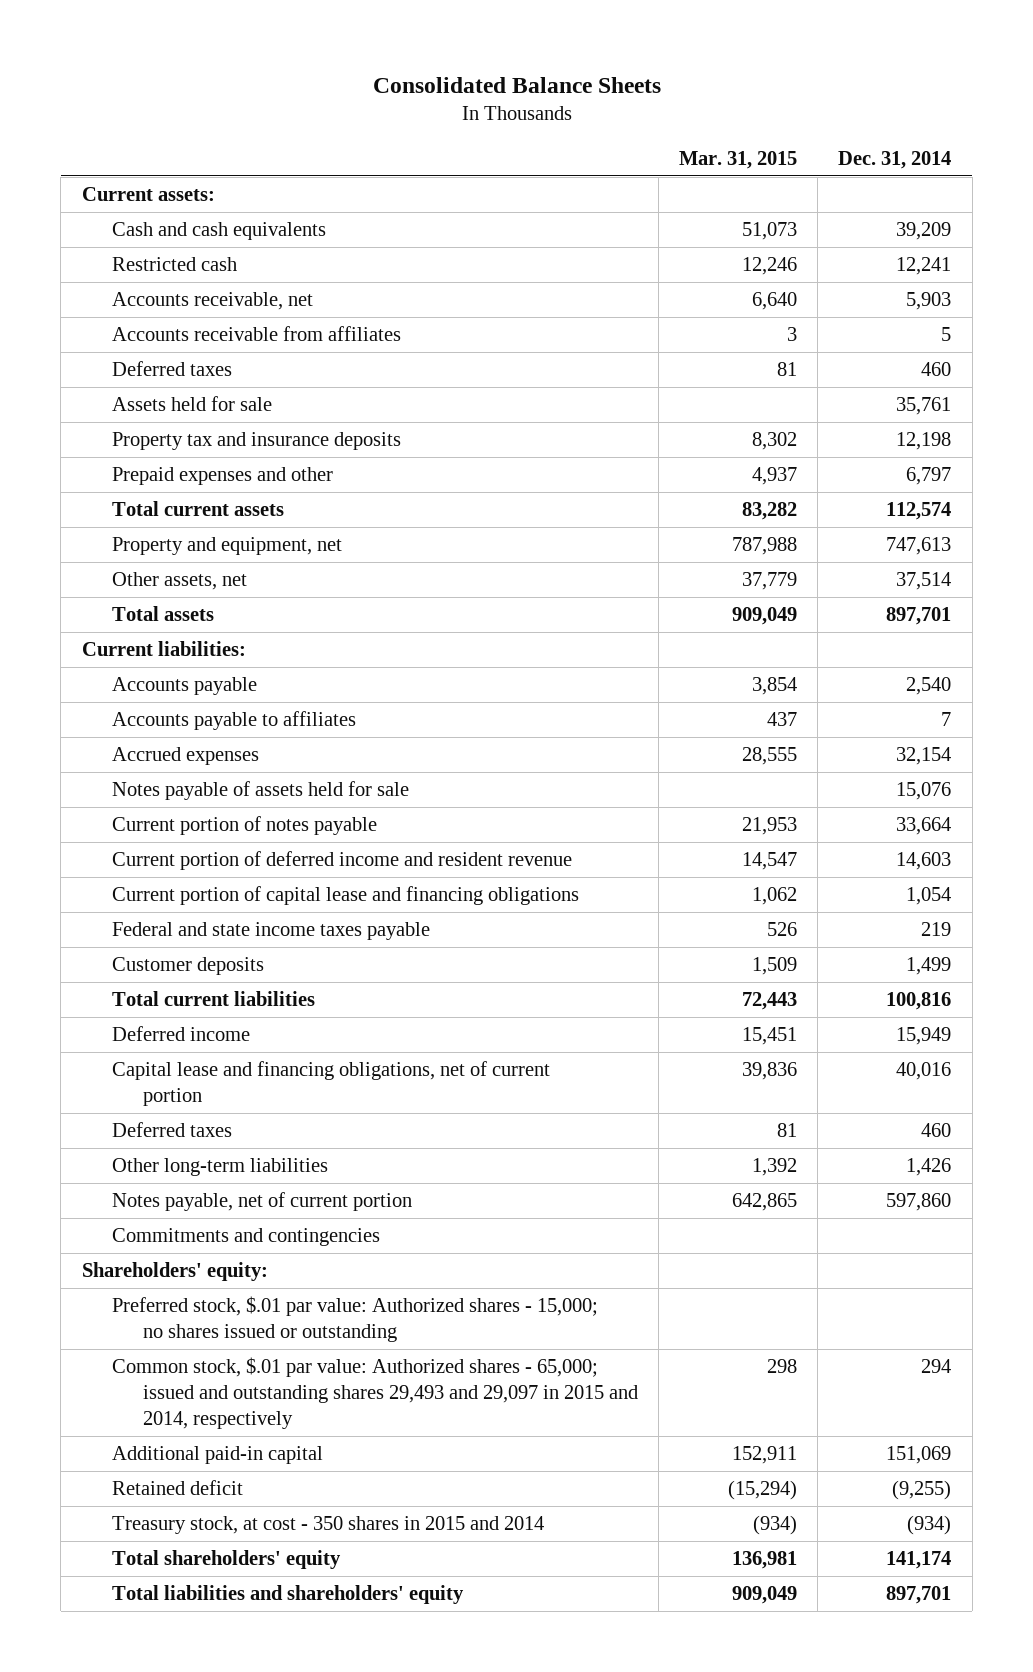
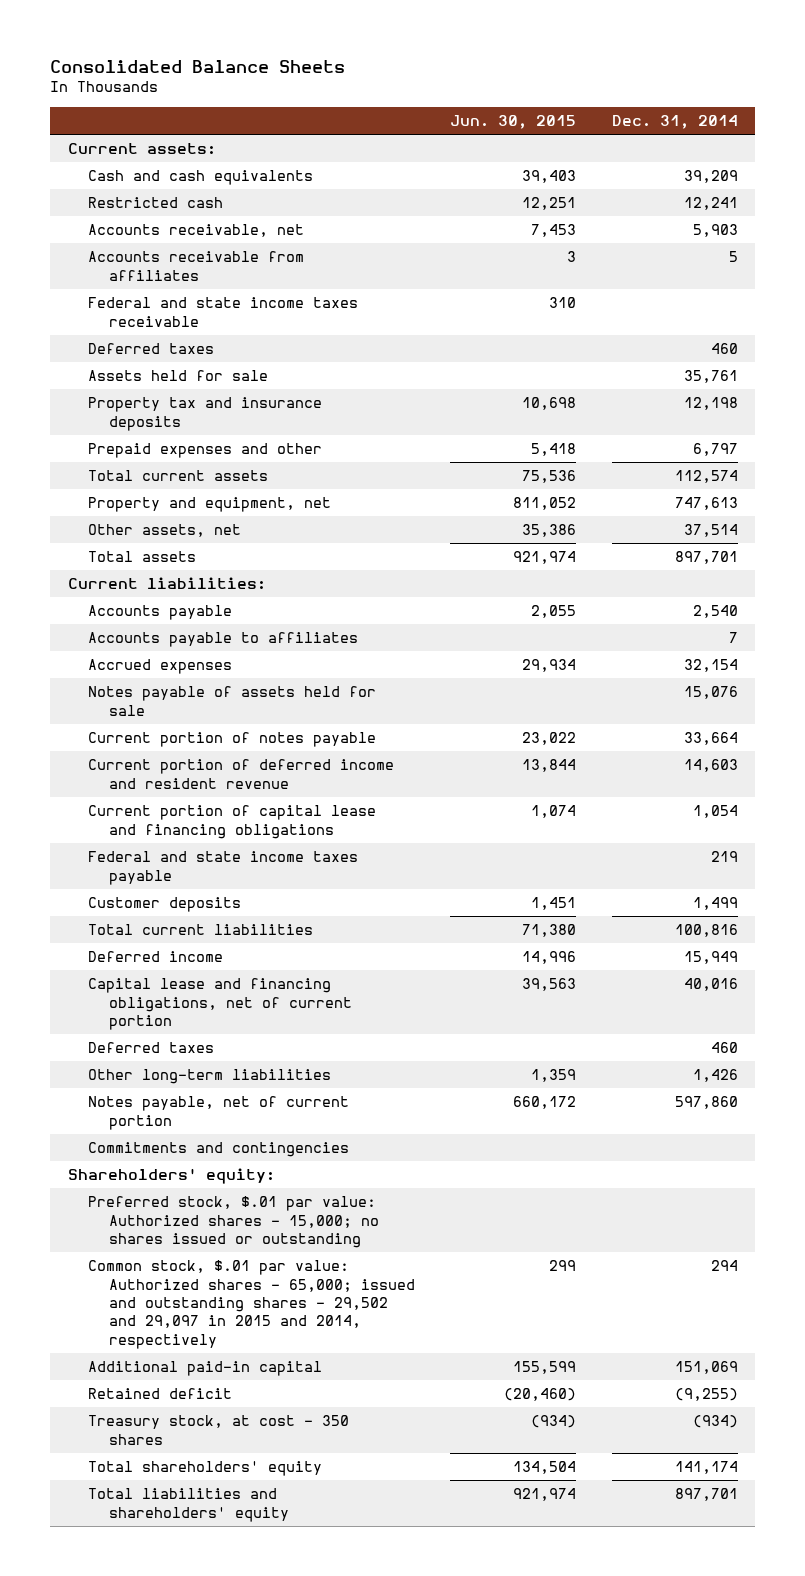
[679,150,798,169] Mar. 31, 2015 -> none
none -> [450,115,577,130] Jun. 30, 2015
none -> [88,297,359,327] Federal and state income taxes receivable
[112,1357,638,1430] Common stock, $.01 par value: Authorized shares - 65,000; issued and outstanding shares 29,493 and 29,097 in 2015 and 2014, respectively -> [88,1260,416,1349] Common stock, $.01 par value: Authorized shares - 65,000; issued and outstanding shares - 29,502 and 29,097 in 2015 and 2014, respectively
[112,1516,545,1535] Treasury stock, at cost - 350 shares in 2015 and 2014 -> [88,1415,350,1445] Treasury stock, at cost - 350 shares

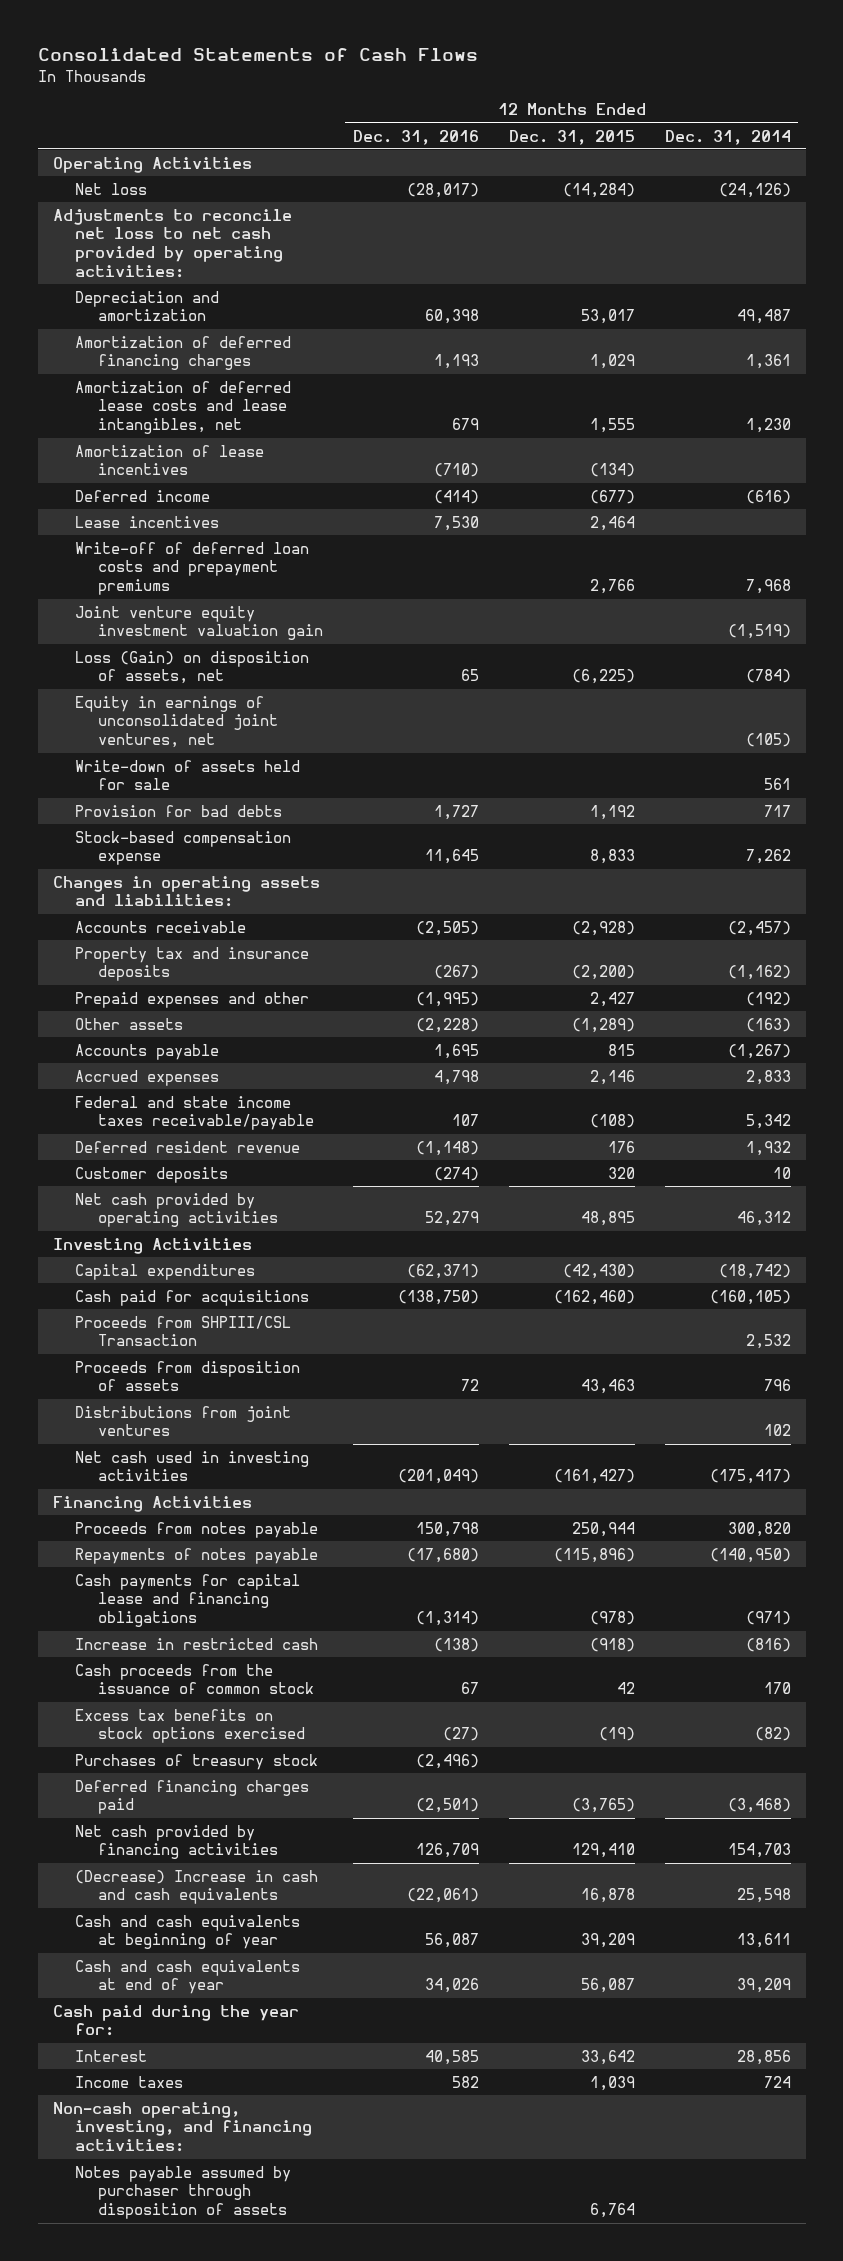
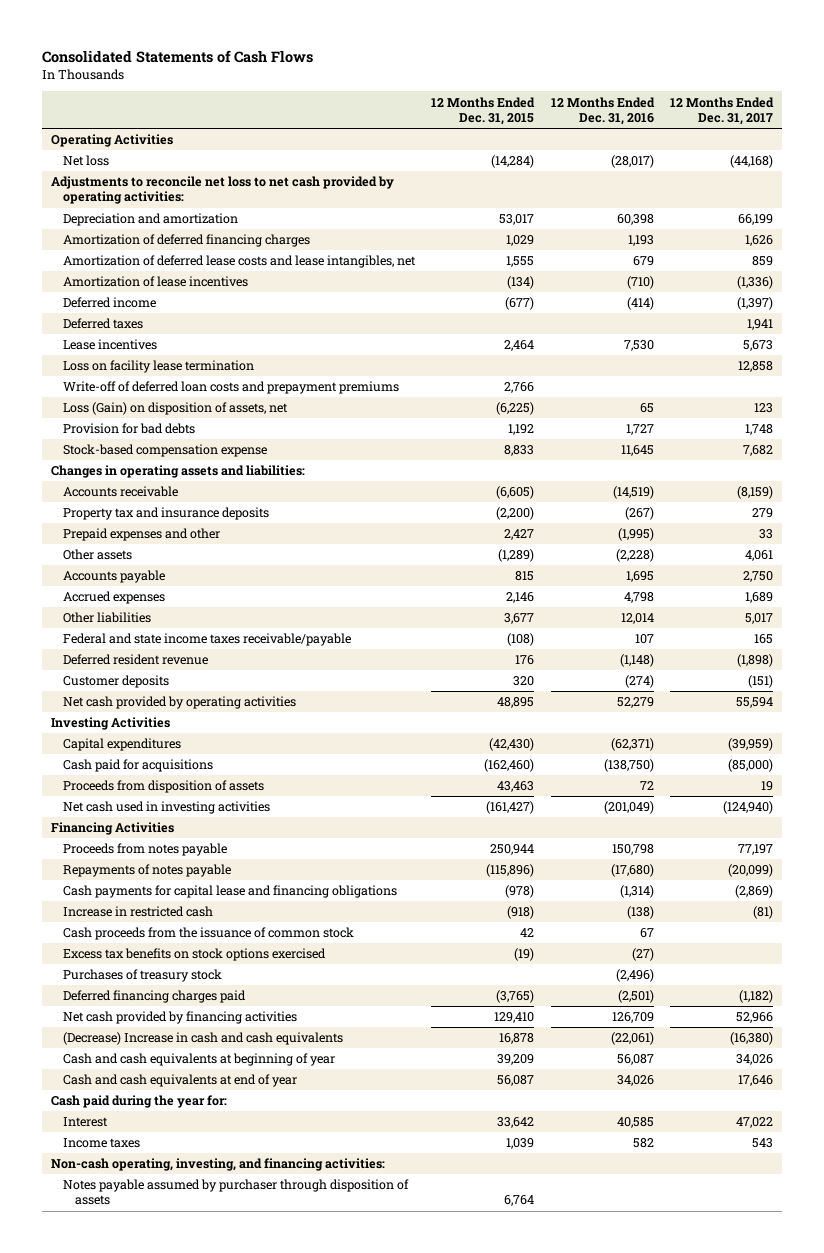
[664,129,791,145] Dec. 31, 2014 -> none
none -> [670,96,775,125] 12 Months Ended Dec. 31, 2017
none -> [63,318,144,330] Deferred taxes
none -> [63,360,255,374] Loss on facility lease termination
[75,605,323,641] Joint venture equity investment valuation gain -> none
[75,695,278,749] Equity in earnings of unconsolidated joint ventures, net -> none
[75,759,301,791] Write-down of assets held for sale -> none
[415,920,479,936] (2,505) -> [612,486,654,500] (14,519)
[571,920,635,936] (2,928) -> [496,486,535,500] (6,605)
none -> [63,612,152,624] Other liabilities
[75,1315,292,1347] Proceeds from SHPIII/CSL Transaction -> none
[75,1405,292,1437] Distributions from joint ventures -> none

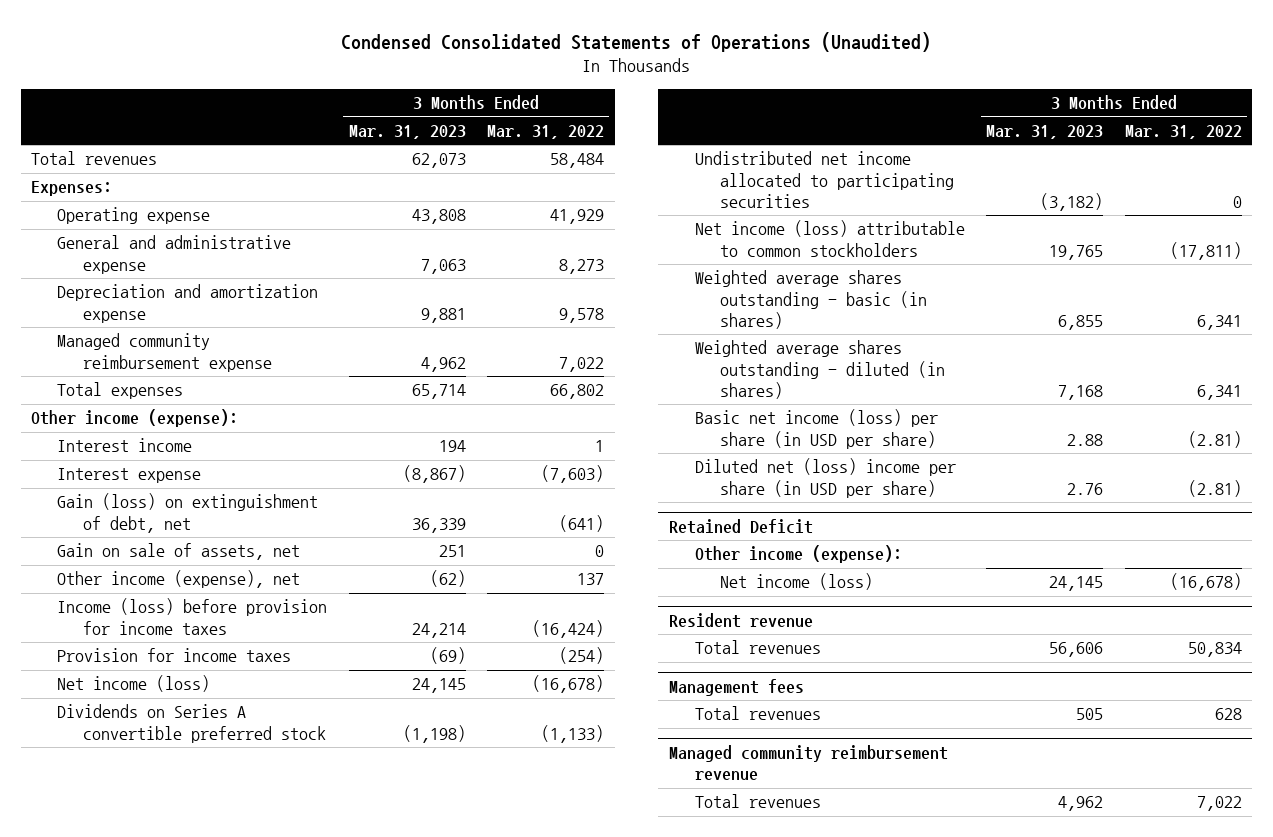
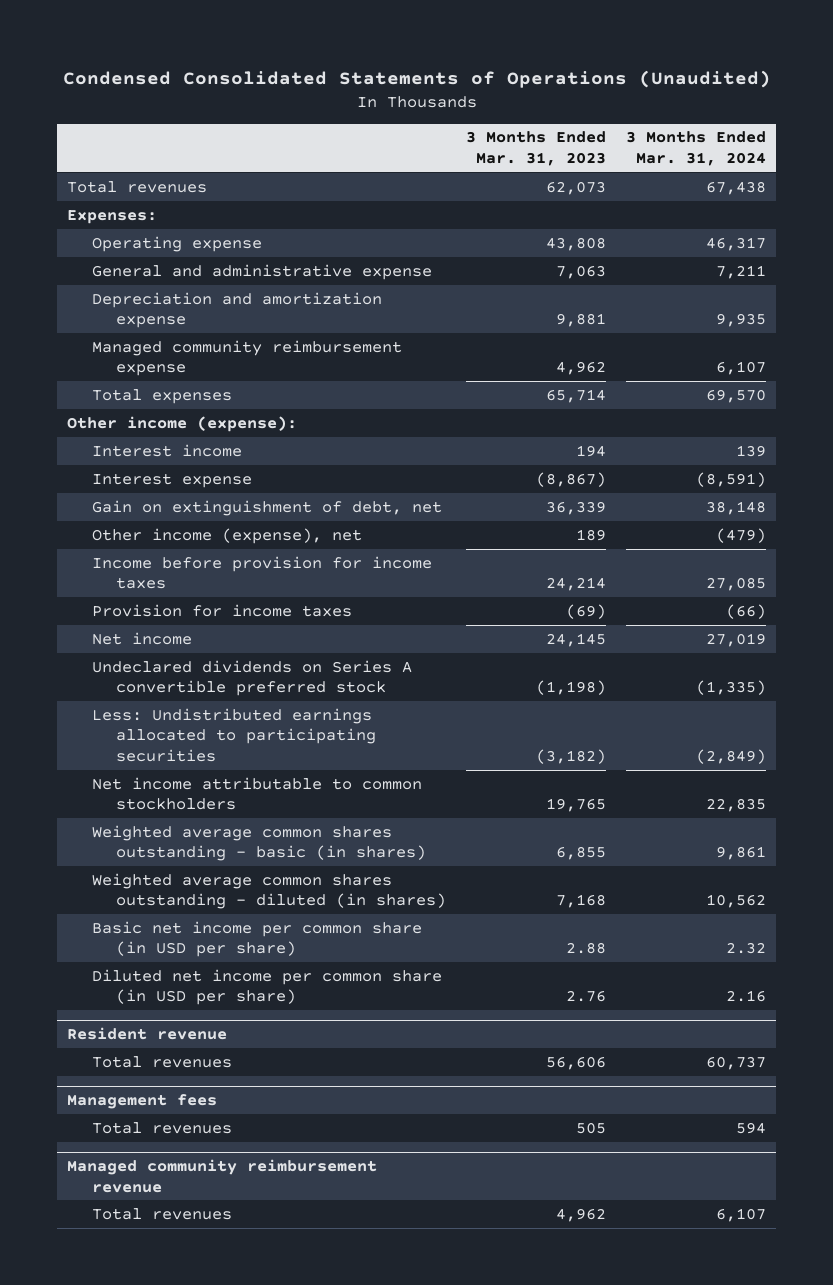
[487,124,605,139] Mar. 31, 2022 -> none
none -> [626,131,767,167] 3 Months Ended Mar. 31, 2024
[57,543,301,561] Gain on sale of assets, net -> none
[57,493,319,533] Gain (loss) on extinguishment of debt, net -> [91,499,442,516] Gain on extinguishment of debt, net
[429,570,466,588] (62) -> [576,528,607,541] 189
[57,598,328,635] Income (loss) before provision for income taxes -> [91,555,432,590] Income before provision for income taxes
[668,519,813,535] Retained Deficit -> none
[694,545,902,564] Other income (expense): -> none
[720,573,874,591] Net income (loss) -> none
[57,675,211,693] Net income (loss) -> [91,631,192,645] Net income
[57,704,326,743] Dividends on Series A convertible preferred stock -> [91,659,412,697] Undeclared dividends on Series A convertible preferred stock
[694,151,955,209] Undistributed net income allocated to participating securities -> [91,707,377,763] Less: Undistributed earnings allocated to participating securities
[694,220,965,257] Net income (loss) attributable to common stockholders -> [91,776,422,811] Net income attributable to common stockholders
[694,270,928,330] Weighted average shares outstanding - basic (in shares) -> [91,824,427,862] Weighted average common shares outstanding - basic (in shares)
[694,340,946,400] Weighted average shares outstanding - diluted (in shares) -> [91,872,447,910] Weighted average common shares outstanding - diluted (in shares)
[694,409,938,449] Basic net income (loss) per share (in USD per share) -> [91,920,422,958] Basic net income per common share (in USD per share)
[694,458,956,498] Diluted net (loss) income per share (in USD per share) -> [91,968,442,1006] Diluted net income per common share (in USD per share)

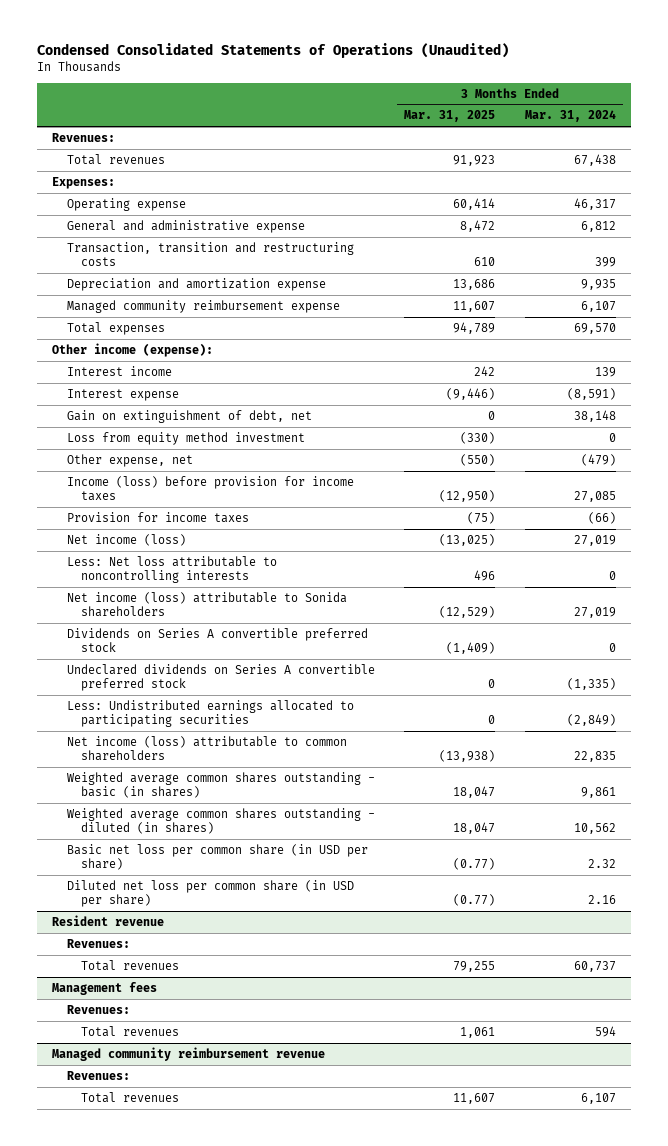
[466,131,607,167] 3 Months Ended Mar. 31, 2023 -> none
none -> [404,110,496,123] Mar. 31, 2025
none -> [52,132,116,142] Revenues:
[716,264,767,279] 7,211 -> [581,220,617,232] 6,812
none -> [66,241,354,267] Transaction, transition and restructuring costs
none -> [66,431,305,445] Loss from equity method investment
[91,527,362,544] Other income (expense), net -> [66,453,193,467] Other expense, net
[91,555,432,590] Income before provision for income taxes -> [66,475,354,502] Income (loss) before provision for income taxes
none -> [66,533,186,546] Net income (loss)
none -> [66,555,277,584] Less: Net loss attributable to noncontrolling interests
[91,631,192,645] Net income -> [66,591,347,618] Net income (loss) attributable to Sonida shareholders
none -> [66,627,368,653] Dividends on Series A convertible preferred stock
[91,776,422,811] Net income attributable to common stockholders -> [66,735,347,762] Net income (loss) attributable to common shareholders
[91,920,422,958] Basic net income per common share (in USD per share) -> [66,843,368,871] Basic net loss per common share (in USD per share)
[91,968,442,1006] Diluted net income per common share (in USD per share) -> [66,879,354,908] Diluted net loss per common share (in USD per share)
none -> [66,938,130,948] Revenues:
none -> [66,1004,130,1014] Revenues:
none -> [66,1070,130,1080] Revenues:

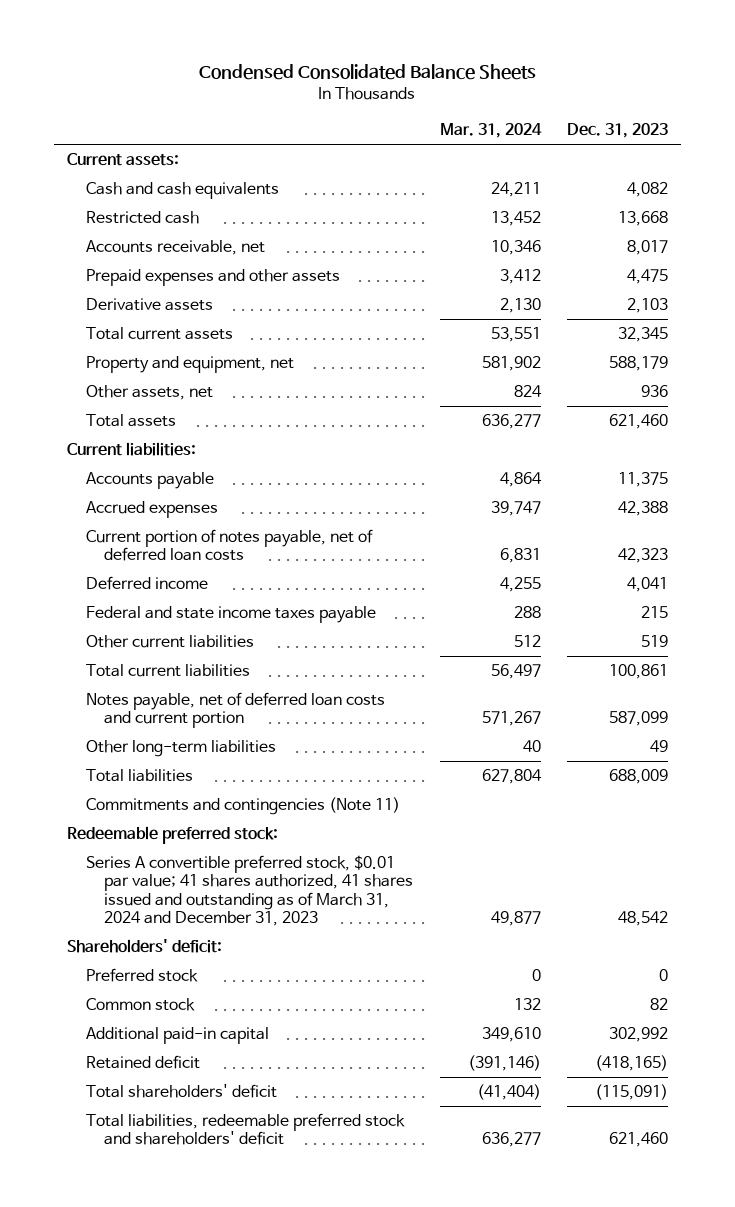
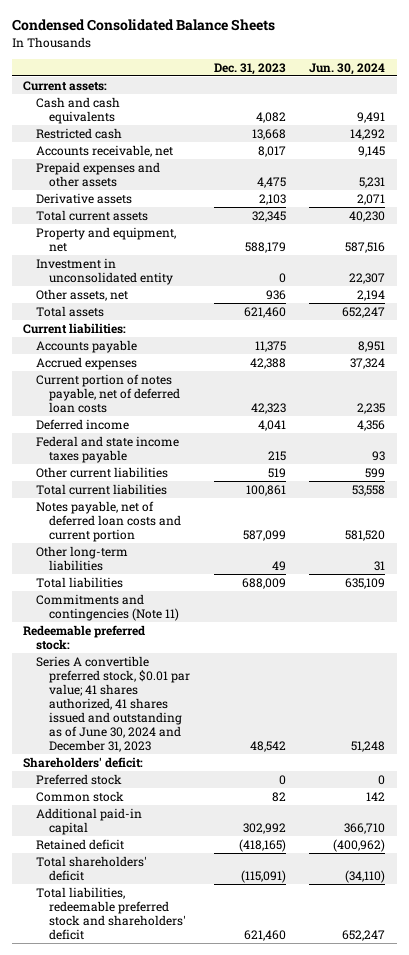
[439,123,542,139] Mar. 31, 2024 -> none
none -> [309,62,386,75] Jun. 30, 2024
none -> [36,257,174,285] Investment in unconsolidated entity
[85,855,414,926] Series A convertible preferred stock, $0.01 par value; 41 shares authorized, 41 shares issued and outstanding as of March 31, 2024 and December 31, 2023 -> [36,655,191,752] Series A convertible preferred stock, $0.01 par value; 41 shares authorized, 41 shares issued and outstanding as of June 30, 2024 and December 31, 2023

